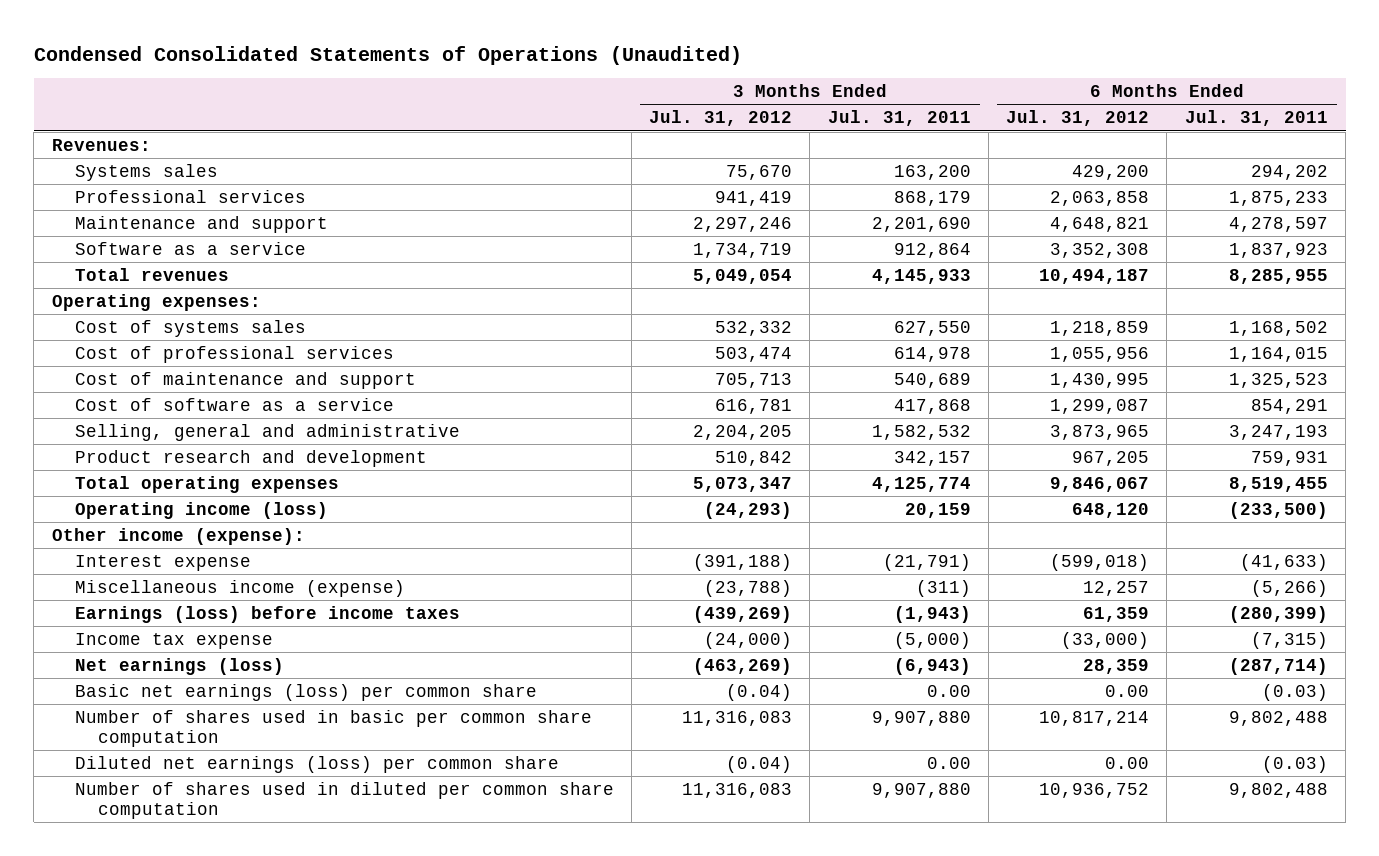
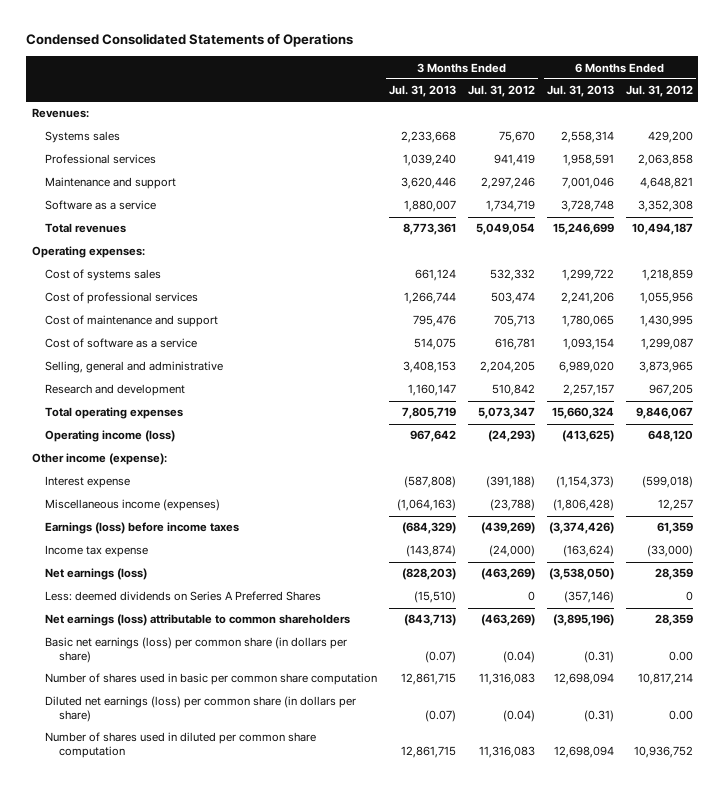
[33,45,742,65] Condensed Consolidated Statements of Operations (Unaudited) -> [26,33,354,48] Condensed Consolidated Statements of Operations
[827,110,971,127] Jul. 31, 2011 -> none
[1184,110,1328,127] Jul. 31, 2011 -> none
none -> [389,85,457,98] Jul. 31, 2013
none -> [546,85,614,98] Jul. 31, 2013
[74,449,427,467] Product research and development -> [45,384,186,397] Research and development
[74,579,405,597] Miscellaneous income (expense) -> [45,499,221,512] Miscellaneous income (expenses)
none -> [45,591,322,602] Less: deemed dividends on Series A Preferred Shares
none -> [45,614,351,627] Net earnings (loss) attributable to common shareholders
[74,683,537,701] Basic net earnings (loss) per common share -> [45,637,348,664] Basic net earnings (loss) per common share (in dollars per share)
[74,755,559,773] Diluted net earnings (loss) per common share -> [45,696,357,723] Diluted net earnings (loss) per common share (in dollars per share)

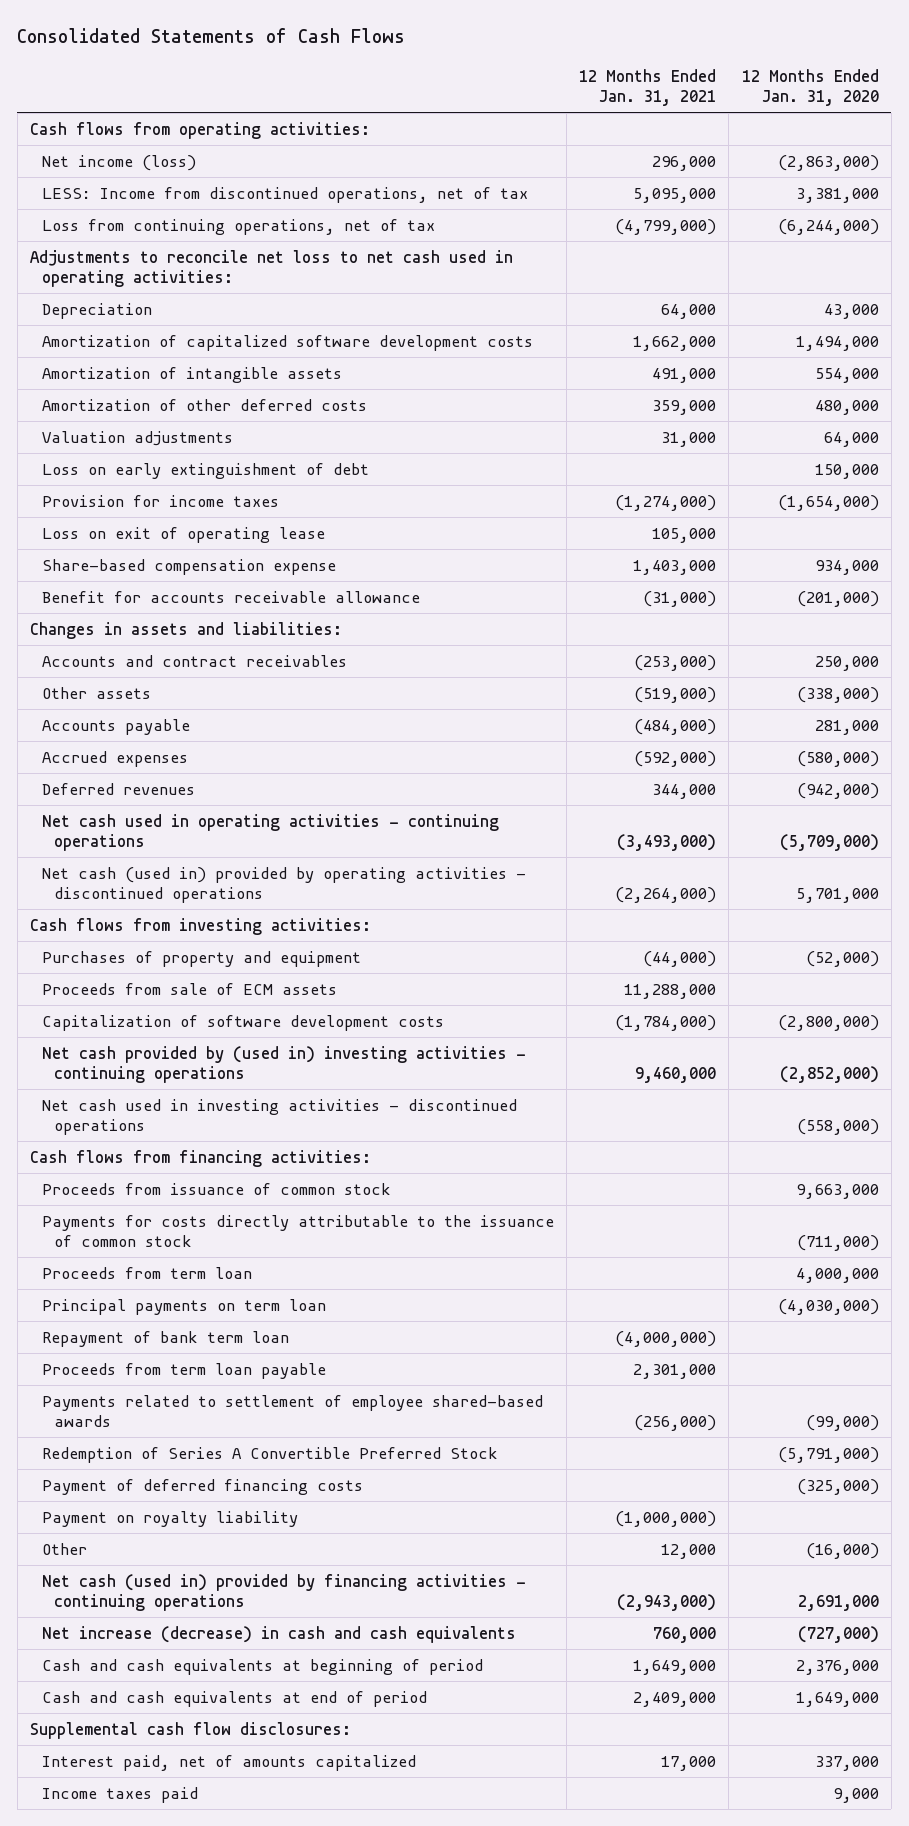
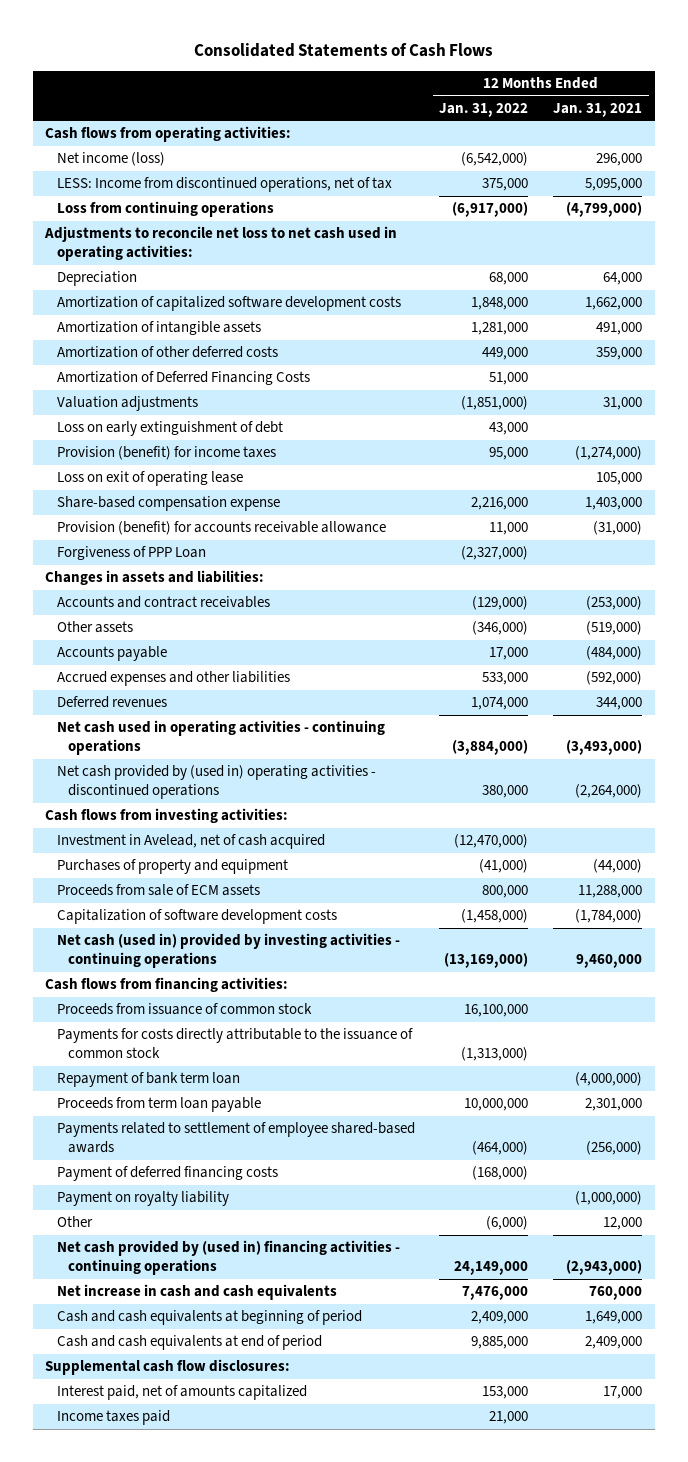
[741,68,879,107] 12 Months Ended Jan. 31, 2020 -> none
none -> [439,102,529,117] Jan. 31, 2022
[42,218,436,235] Loss from continuing operations, net of tax -> [56,201,274,218] Loss from continuing operations
none -> [56,371,310,386] Amortization of Deferred Financing Costs
[42,494,280,507] Provision for income taxes -> [56,446,276,461] Provision (benefit) for income taxes
[42,590,421,603] Benefit for accounts receivable allowance -> [56,521,386,536] Provision (benefit) for accounts receivable allowance
none -> [56,546,206,561] Forgiveness of PPP Loan
[42,750,189,767] Accrued expenses -> [56,671,290,687] Accrued expenses and other liabilities
[42,866,527,903] Net cash (used in) provided by operating activities - discontinued operations -> [56,765,376,800] Net cash provided by (used in) operating activities - discontinued operations
none -> [56,834,325,850] Investment in Avelead, net of cash acquired
[42,1098,518,1135] Net cash used in investing activities - discontinued operations -> none
[42,1045,527,1083] Net cash provided by (used in) investing activities - continuing operations -> [56,933,400,969] Net cash (used in) provided by investing activities - continuing operations
[42,1266,253,1279] Proceeds from term loan -> none
[42,1298,327,1315] Principal payments on term loan -> none
[42,1446,499,1463] Redemption of Series A Convertible Preferred Stock -> none
[42,1573,527,1611] Net cash (used in) provided by financing activities - continuing operations -> [56,1240,400,1276] Net cash provided by (used in) financing activities - continuing operations
[42,1625,517,1643] Net increase (decrease) in cash and cash equivalents -> [56,1284,337,1301] Net increase in cash and cash equivalents

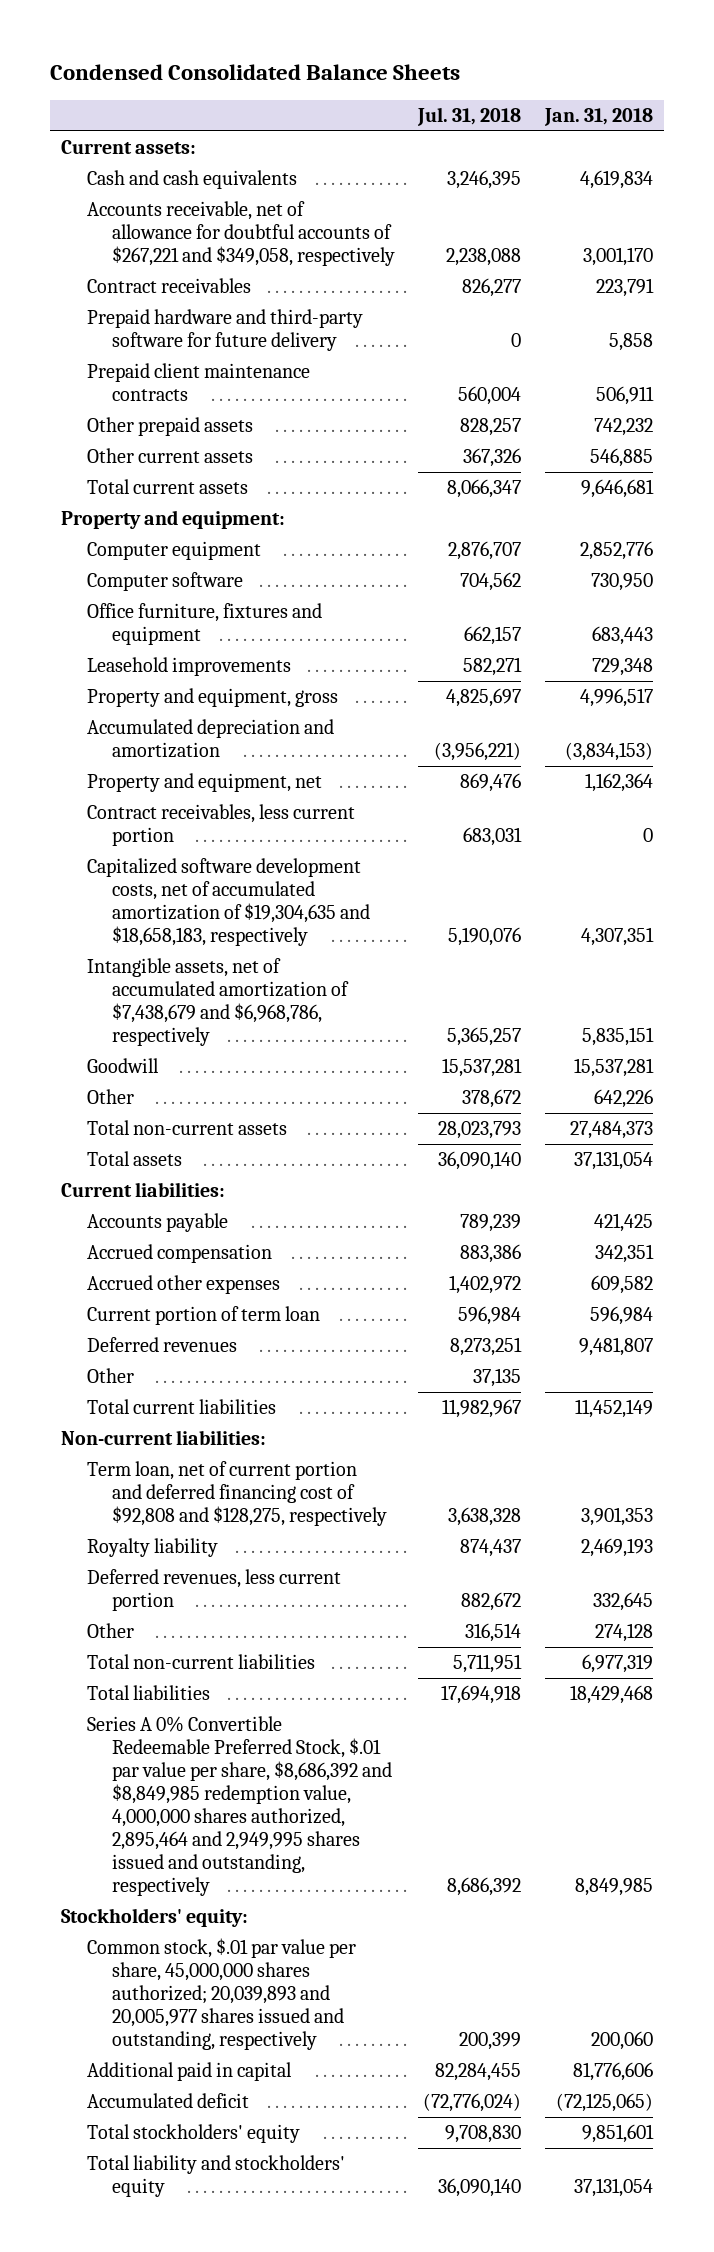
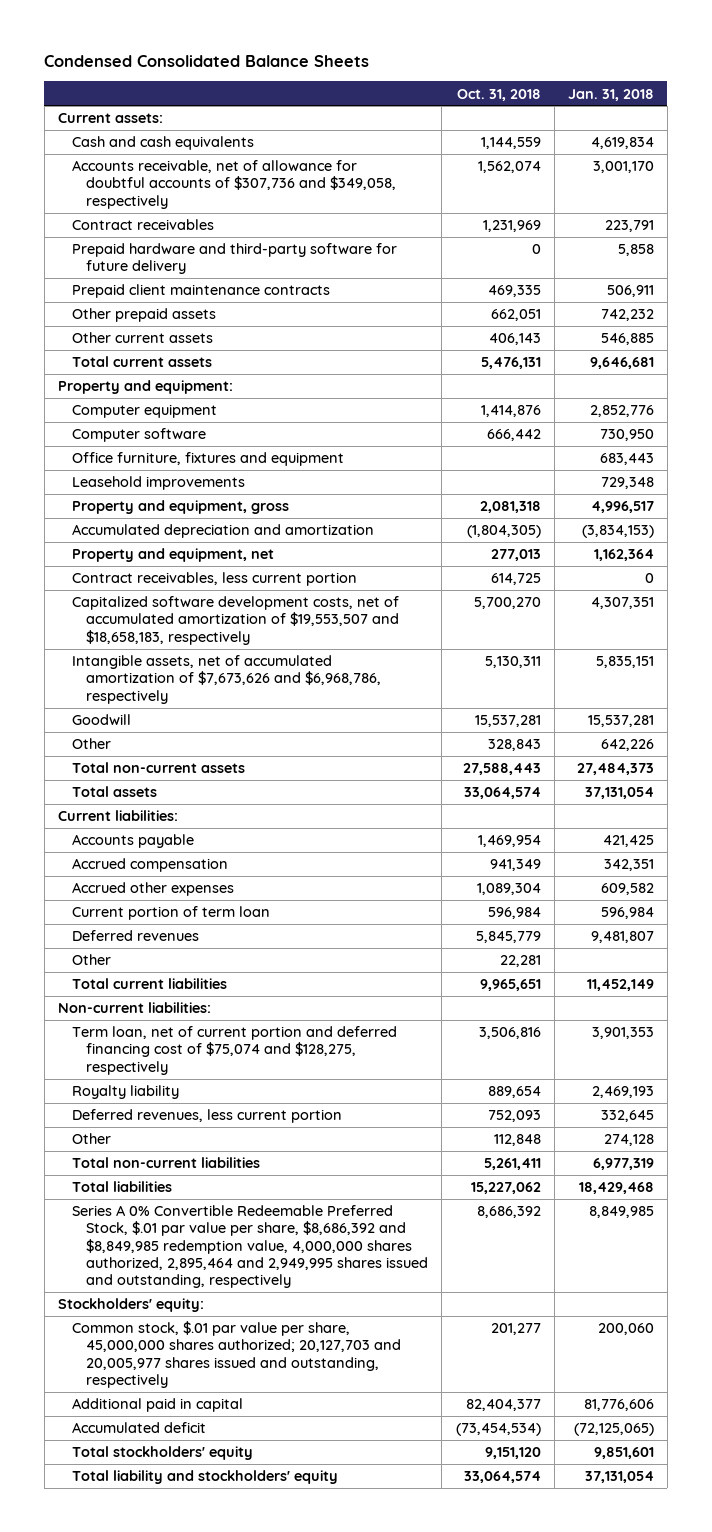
[417,106,522,126] Jul. 31, 2018 -> none
none -> [456,88,541,101] Oct. 31, 2018
[86,201,395,267] Accounts receivable, net of allowance for doubtful accounts of $267,221 and $349,058, respectively -> [72,160,397,209] Accounts receivable, net of allowance for doubtful accounts of $307,736 and $349,058, respectively
[86,858,370,947] Capitalized software development costs, net of accumulated amortization of $19,304,635 and $18,658,183, respectively -> [72,596,400,645] Capitalized software development costs, net of accumulated amortization of $19,553,507 and $18,658,183, respectively
[86,958,349,1047] Intangible assets, net of accumulated amortization of $7,438,679 and $6,968,786, respectively -> [72,655,382,704] Intangible assets, net of accumulated amortization of $7,673,626 and $6,968,786, respectively
[86,1461,387,1527] Term loan, net of current portion and deferred financing cost of $92,808 and $128,275, respectively -> [72,1026,398,1075] Term loan, net of current portion and deferred financing cost of $75,074 and $128,275, respectively
[86,1938,356,2051] Common stock, $.01 par value per share, 45,000,000 shares authorized; 20,039,893 and 20,005,977 shares issued and outstanding, respectively -> [72,1321,402,1389] Common stock, $.01 par value per share, 45,000,000 shares authorized; 20,127,703 and 20,005,977 shares issued and outstanding, respectively

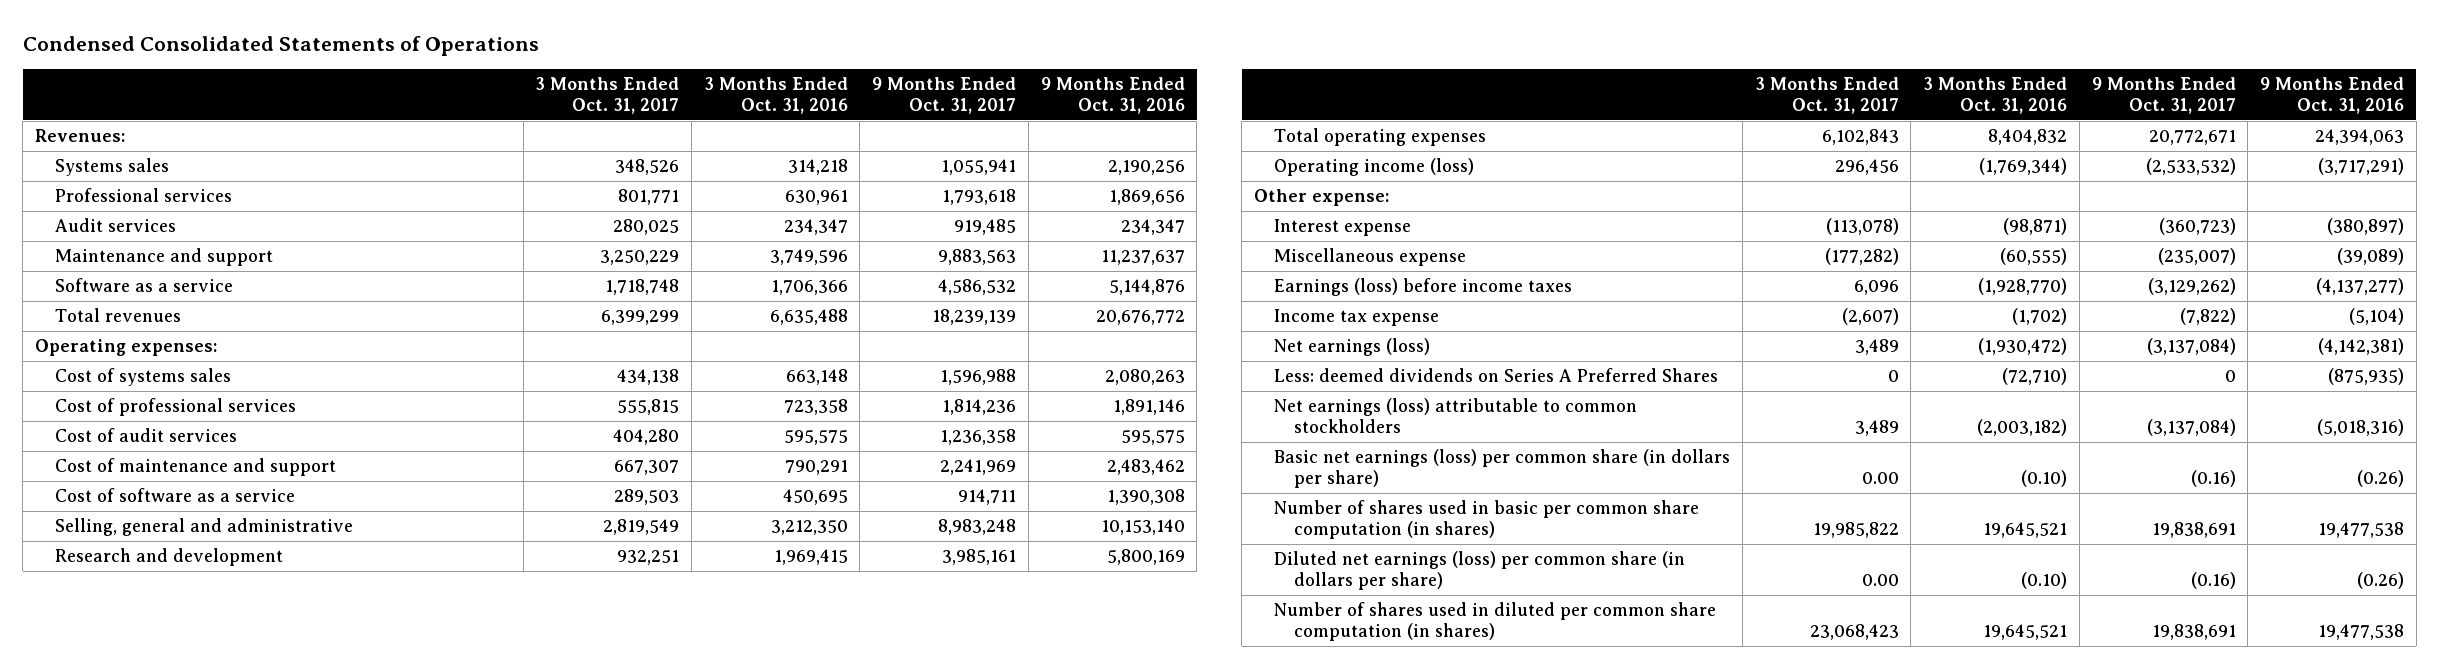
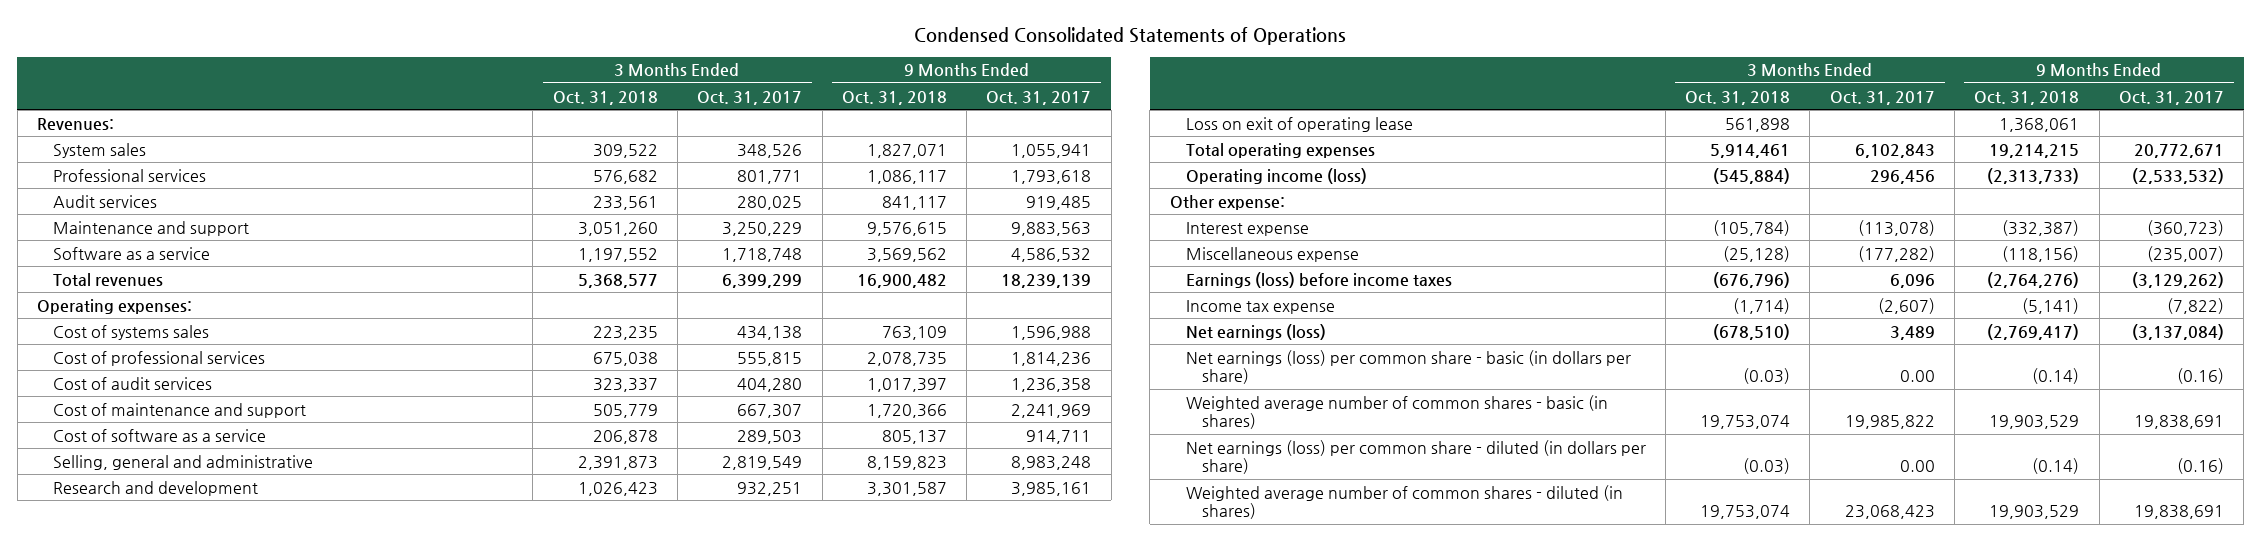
[703,76,848,115] 3 Months Ended Oct. 31, 2016 -> none
[1040,76,1185,115] 9 Months Ended Oct. 31, 2016 -> none
none -> [552,90,658,105] Oct. 31, 2018
none -> [841,90,947,105] Oct. 31, 2018
[54,158,169,177] Systems sales -> [53,142,147,158] System sales
none -> [1185,116,1413,132] Loss on exit of operating lease
[1274,368,1719,383] Less: deemed dividends on Series A Preferred Shares -> none
[1274,398,1638,434] Net earnings (loss) attributable to common stockholders -> none
[1274,449,1731,489] Basic net earnings (loss) per common share (in dollars per share) -> [1185,349,1631,384] Net earnings (loss) per common share - basic (in dollars per share)
[1274,500,1700,540] Number of shares used in basic per common share computation (in shares) -> [1185,394,1608,429] Weighted average number of common shares - basic (in shares)
[1274,551,1686,591] Diluted net earnings (loss) per common share (in dollars per share) -> [1185,439,1646,474] Net earnings (loss) per common share - diluted (in dollars per share)
[1274,602,1717,642] Number of shares used in diluted per common share computation (in shares) -> [1185,484,1623,519] Weighted average number of common shares - diluted (in shares)

